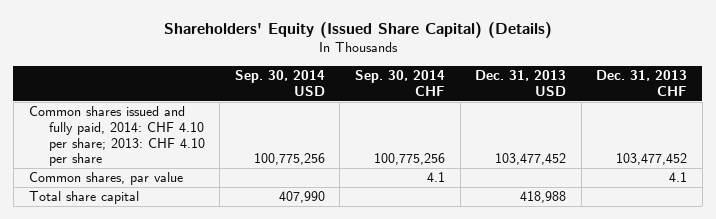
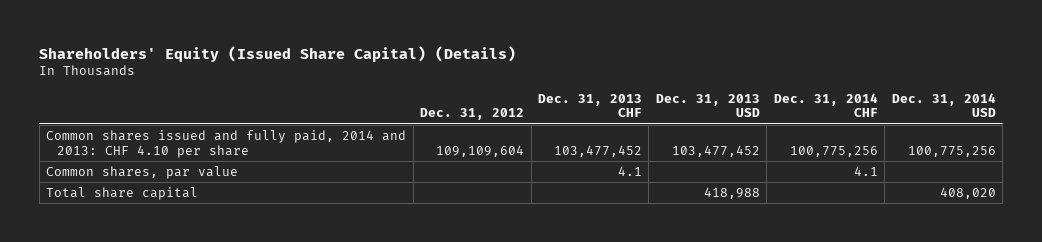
[234,70,325,96] Sep. 30, 2014 USD -> none
[355,70,446,96] Sep. 30, 2014 CHF -> none
none -> [420,108,525,121] Dec. 31, 2012
none -> [773,92,878,118] Dec. 31, 2014 CHF
none -> [891,92,996,118] Dec. 31, 2014 USD
[28,106,205,167] Common shares issued and fully paid, 2014: CHF 4.10 per share; 2013: CHF 4.10 per share -> [46,129,407,158] Common shares issued and fully paid, 2014 and 2013: CHF 4.10 per share

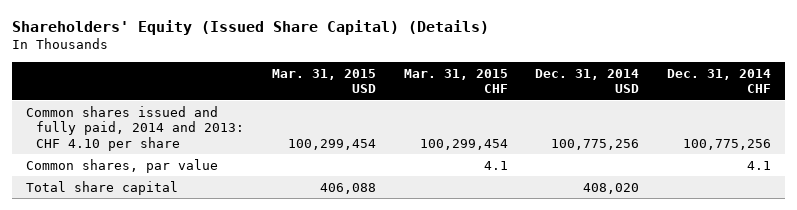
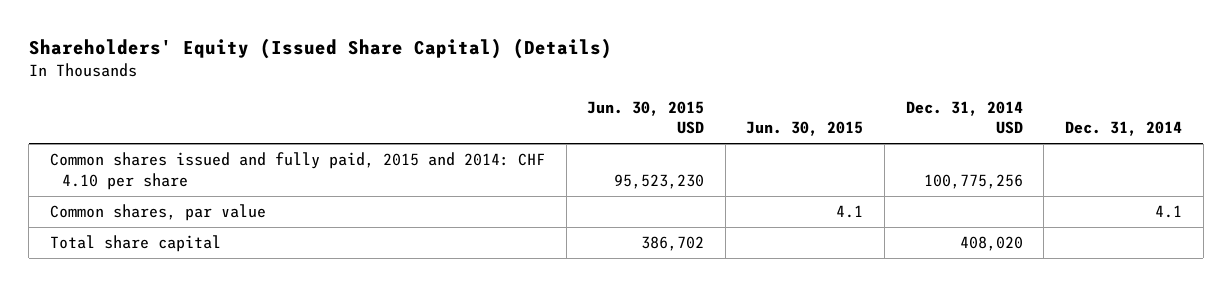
[272,68,377,94] Mar. 31, 2015 USD -> none
[403,68,508,94] Mar. 31, 2015 CHF -> none
[667,68,772,94] Dec. 31, 2014 CHF -> none
none -> [587,101,705,135] Jun. 30, 2015 USD
none -> [746,121,864,137] Jun. 30, 2015
none -> [1064,121,1182,137] Dec. 31, 2014
[25,105,245,152] Common shares issued and fully paid, 2014 and 2013: CHF 4.10 per share -> [49,152,545,190] Common shares issued and fully paid, 2015 and 2014: CHF 4.10 per share

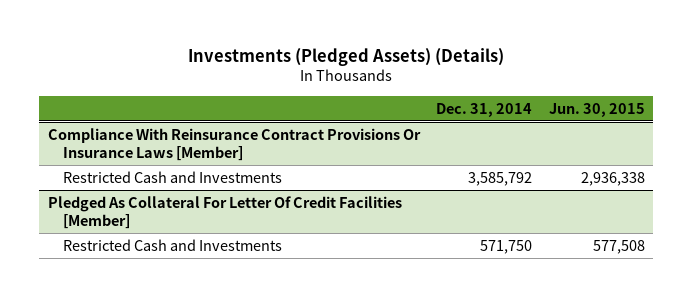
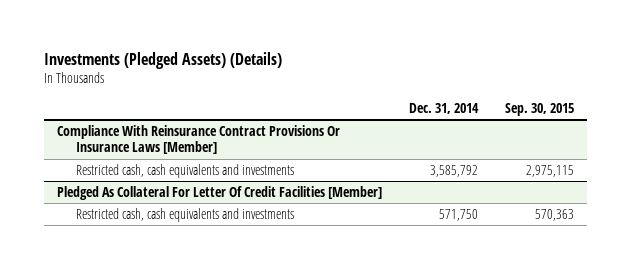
[548,102,645,117] Jun. 30, 2015 -> none
none -> [504,102,574,116] Sep. 30, 2015
[62,170,282,183] Restricted Cash and Investments -> [75,164,294,179] Restricted cash, cash equivalents and investments
[62,238,282,251] Restricted Cash and Investments -> [75,208,294,223] Restricted cash, cash equivalents and investments

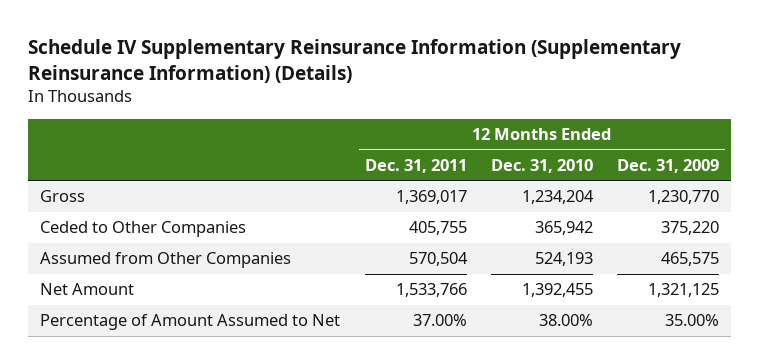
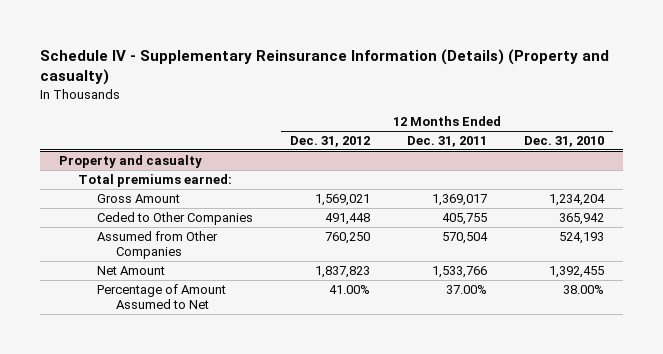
[28,39,682,83] Schedule IV Supplementary Reinsurance Information (Supplementary Reinsurance Information) (Details) -> [40,48,610,86] Schedule IV - Supplementary Reinsurance Information (Details) (Property and casualty)
[616,158,719,173] Dec. 31, 2009 -> none
none -> [290,136,371,148] Dec. 31, 2012
none -> [58,155,202,169] Property and casualty
none -> [77,174,232,188] Total premiums earned:
[40,190,86,203] Gross -> [97,194,181,204] Gross Amount

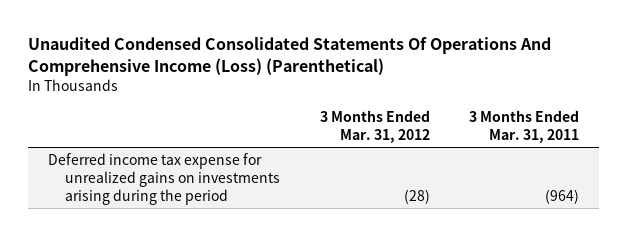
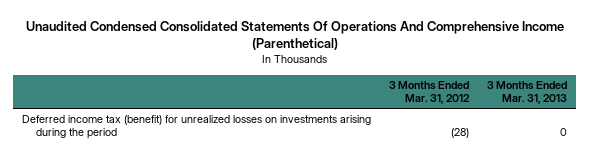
[28,37,552,76] Unaudited Condensed Consolidated Statements Of Operations And Comprehensive Income (Loss) (Parenthetical) -> [25,20,564,51] Unaudited Condensed Consolidated Statements Of Operations And Comprehensive Income (Parenthetical)
[469,110,580,144] 3 Months Ended Mar. 31, 2011 -> none
none -> [487,81,568,104] 3 Months Ended Mar. 31, 2013
[48,153,281,205] Deferred income tax expense for unrealized gains on investments arising during the period -> [22,115,372,140] Deferred income tax (benefit) for unrealized losses on investments arising during the period

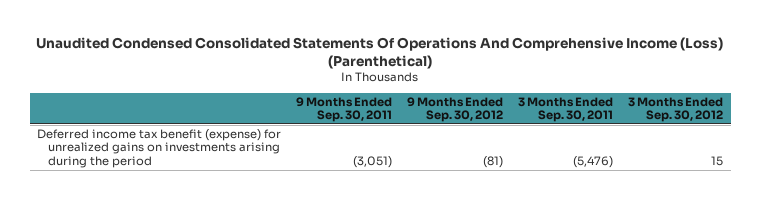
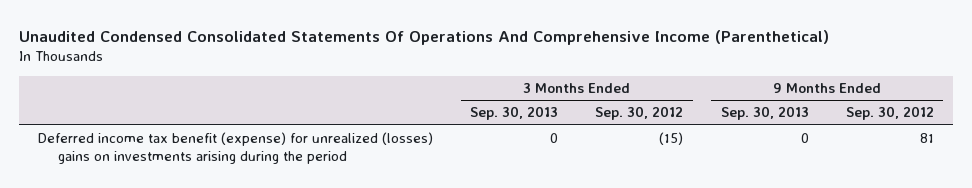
[36,36,724,69] Unaudited Condensed Consolidated Statements Of Operations And Comprehensive Income (Loss) (Parenthetical) -> [19,29,830,45] Unaudited Condensed Consolidated Statements Of Operations And Comprehensive Income (Parenthetical)
[296,96,393,123] 9 Months Ended Sep. 30, 2011 -> none
[518,96,614,123] 3 Months Ended Sep. 30, 2011 -> none
none -> [470,106,559,121] Sep. 30, 2013
none -> [720,106,809,121] Sep. 30, 2013
[37,128,282,169] Deferred income tax benefit (expense) for unrealized gains on investments arising during the period -> [37,132,433,165] Deferred income tax benefit (expense) for unrealized (losses) gains on investments arising during the period
[483,156,504,169] (81) -> [920,133,935,144] 81
[711,156,724,167] 15 -> [659,132,684,146] (15)

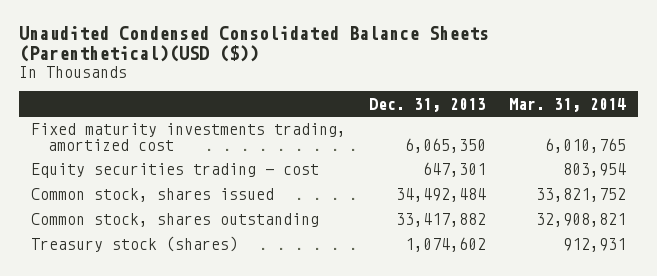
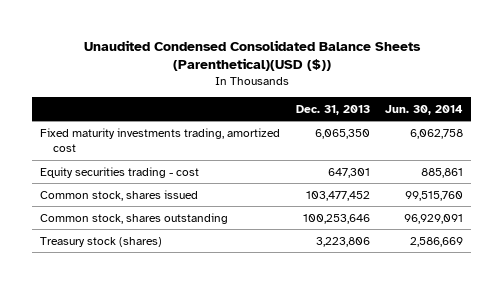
[509,97,627,112] Mar. 31, 2014 -> none
none -> [385,104,464,115] Jun. 30, 2014
[396,188,487,203] 34,492,484 -> [305,190,370,201] 103,477,452
[396,213,487,228] 33,417,882 -> [302,213,370,224] 100,253,646
[405,237,487,253] 1,074,602 -> [315,236,370,247] 3,223,806

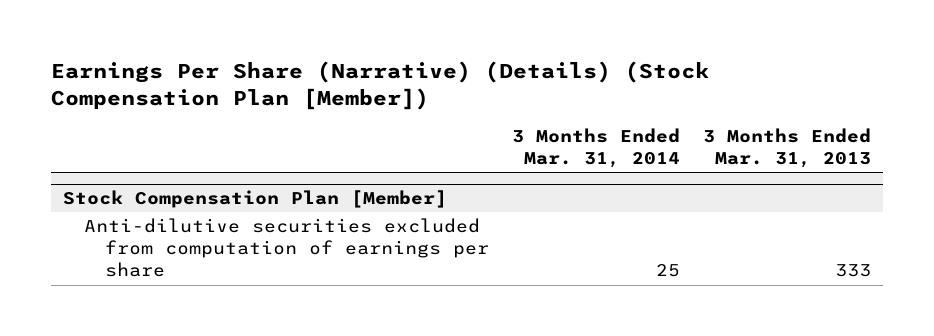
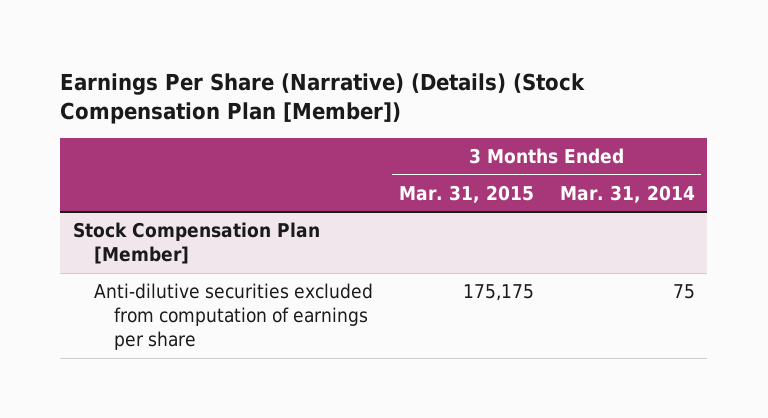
[703,127,872,169] 3 Months Ended Mar. 31, 2013 -> none
none -> [398,184,534,203] Mar. 31, 2015
[655,264,680,278] 25 -> [672,284,695,300] 75

